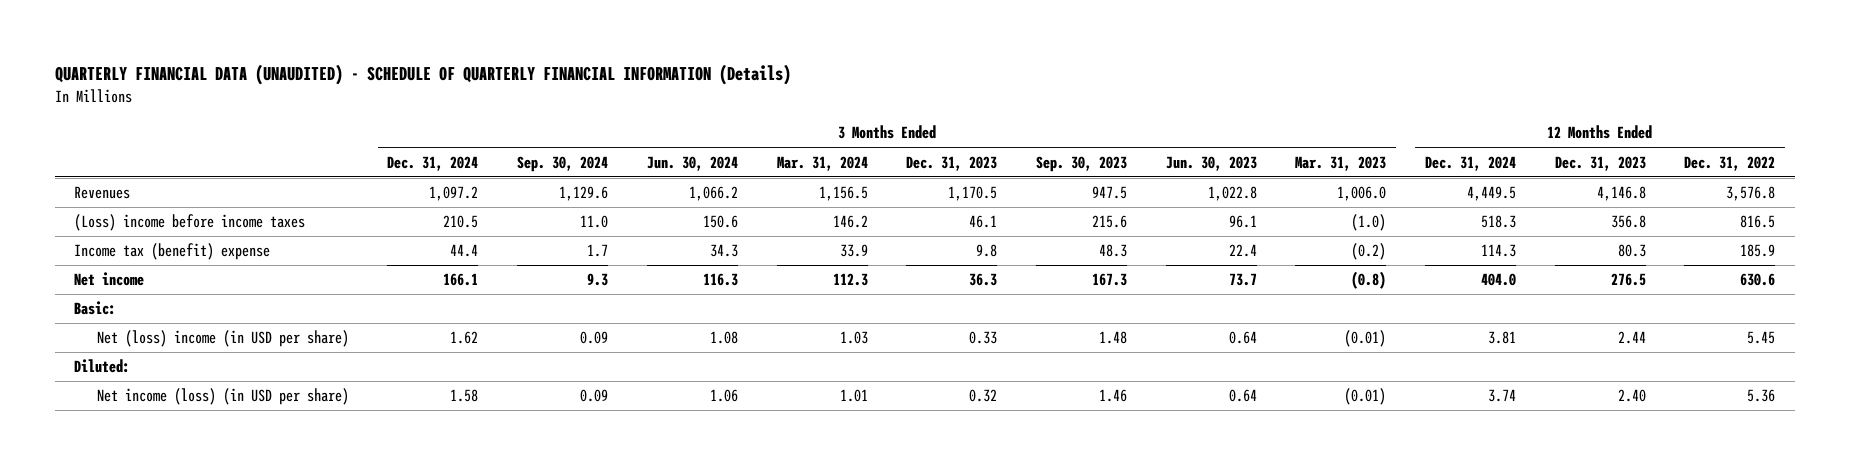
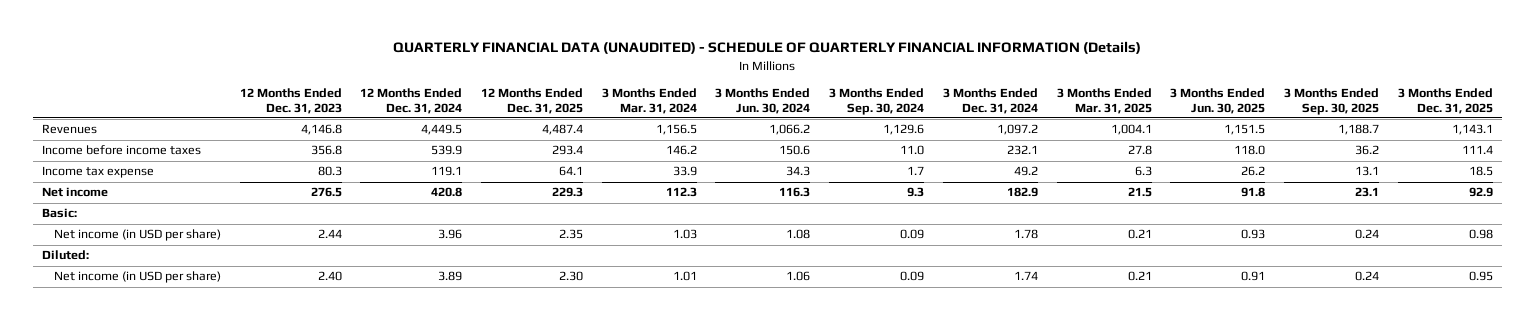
[906,155,998,171] Dec. 31, 2023 -> none
[1035,155,1127,172] Sep. 30, 2023 -> none
[1165,155,1257,171] Jun. 30, 2023 -> none
[1295,155,1387,171] Mar. 31, 2023 -> none
[1684,155,1776,171] Dec. 31, 2022 -> none
none -> [481,87,584,114] 12 Months Ended Dec. 31, 2025
none -> [1056,87,1152,114] 3 Months Ended Mar. 31, 2025
none -> [1170,87,1266,114] 3 Months Ended Jun. 30, 2025
none -> [1283,87,1379,115] 3 Months Ended Sep. 30, 2025
none -> [1397,87,1493,114] 3 Months Ended Dec. 31, 2025
[73,214,305,232] (Loss) income before income taxes -> [42,145,202,156] Income before income taxes
[443,215,479,229] 210.5 -> [1006,145,1038,156] 232.1
[1480,215,1516,229] 518.3 -> [431,145,463,156] 539.9
[73,243,270,261] Income tax (benefit) expense -> [42,166,155,179] Income tax expense
[450,244,479,258] 44.4 -> [1013,166,1038,177] 49.2
[1480,244,1516,258] 114.3 -> [431,166,463,177] 119.1
[443,273,479,287] 166.1 -> [1006,187,1038,198] 182.9
[1480,273,1516,287] 404.0 -> [431,187,463,198] 420.8
[96,330,349,348] Net (loss) income (in USD per share) -> [54,229,222,242] Net income (in USD per share)
[450,331,479,345] 1.62 -> [1013,229,1038,240] 1.78
[1487,331,1516,345] 3.81 -> [438,229,463,240] 3.96
[96,388,349,406] Net income (loss) (in USD per share) -> [54,271,222,284] Net income (in USD per share)
[450,389,479,403] 1.58 -> [1013,271,1038,281] 1.74
[1487,389,1516,403] 3.74 -> [438,271,463,282] 3.89

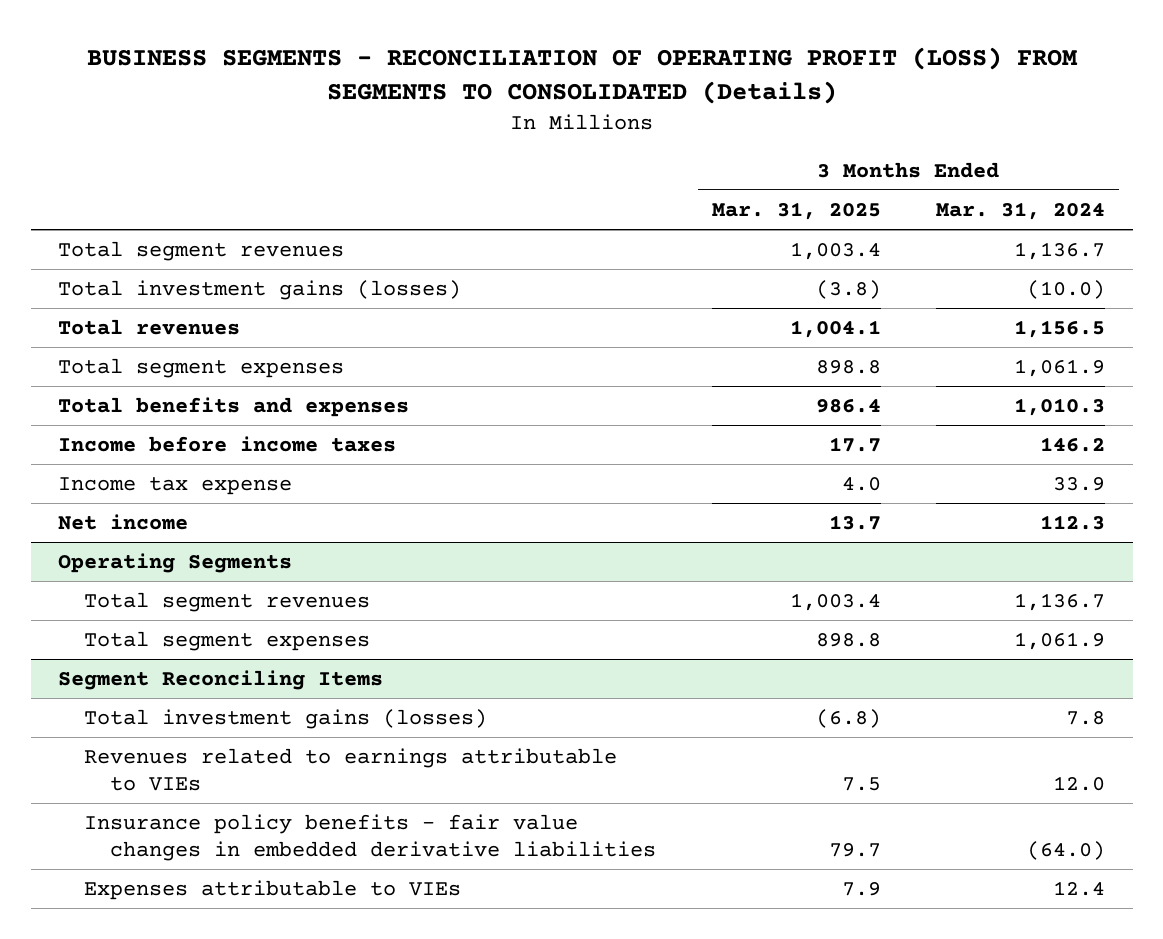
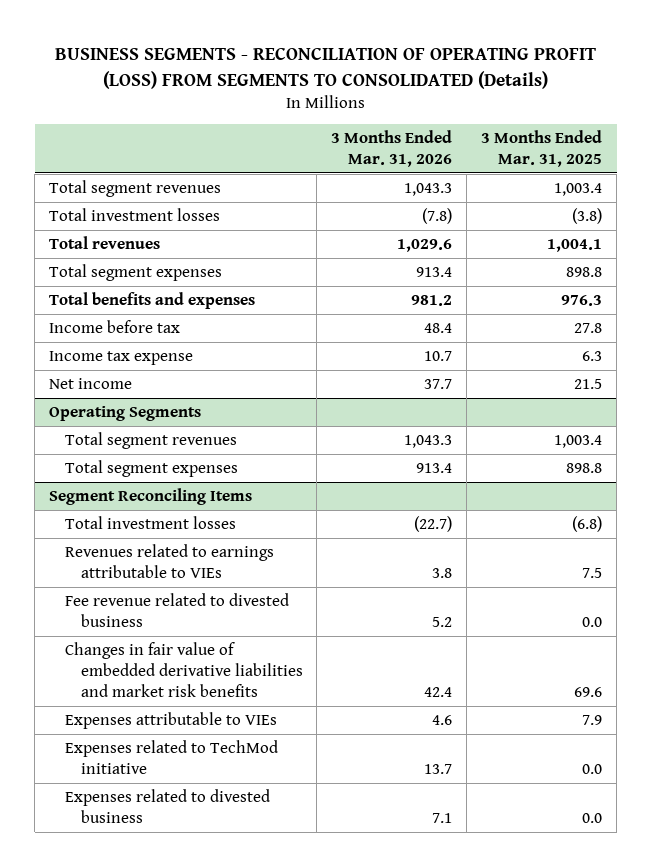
[935,201,1105,220] Mar. 31, 2024 -> none
none -> [331,130,453,167] 3 Months Ended Mar. 31, 2026
[58,279,462,300] Total investment gains (losses) -> [49,208,221,222] Total investment losses
[815,398,881,413] 986.4 -> [561,295,603,307] 976.3
[58,435,397,452] Income before income taxes -> [49,320,181,334] Income before tax
[828,436,881,452] 17.7 -> [574,323,603,334] 27.8
[841,476,881,491] 4.0 -> [582,351,603,362] 6.3
[828,514,881,530] 13.7 -> [574,379,603,390] 21.5
[84,708,488,729] Total investment gains (losses) -> [64,516,236,530] Total investment losses
none -> [64,593,289,627] Fee revenue related to divested business
[84,813,657,861] Insurance policy benefits - fair value changes in embedded derivative liabilities -> [64,642,303,697] Changes in fair value of embedded derivative liabilities and market risk benefits
[828,842,881,857] 79.7 -> [574,686,603,697] 69.6
none -> [64,740,278,774] Expenses related to TechMod initiative
none -> [64,789,270,823] Expenses related to divested business

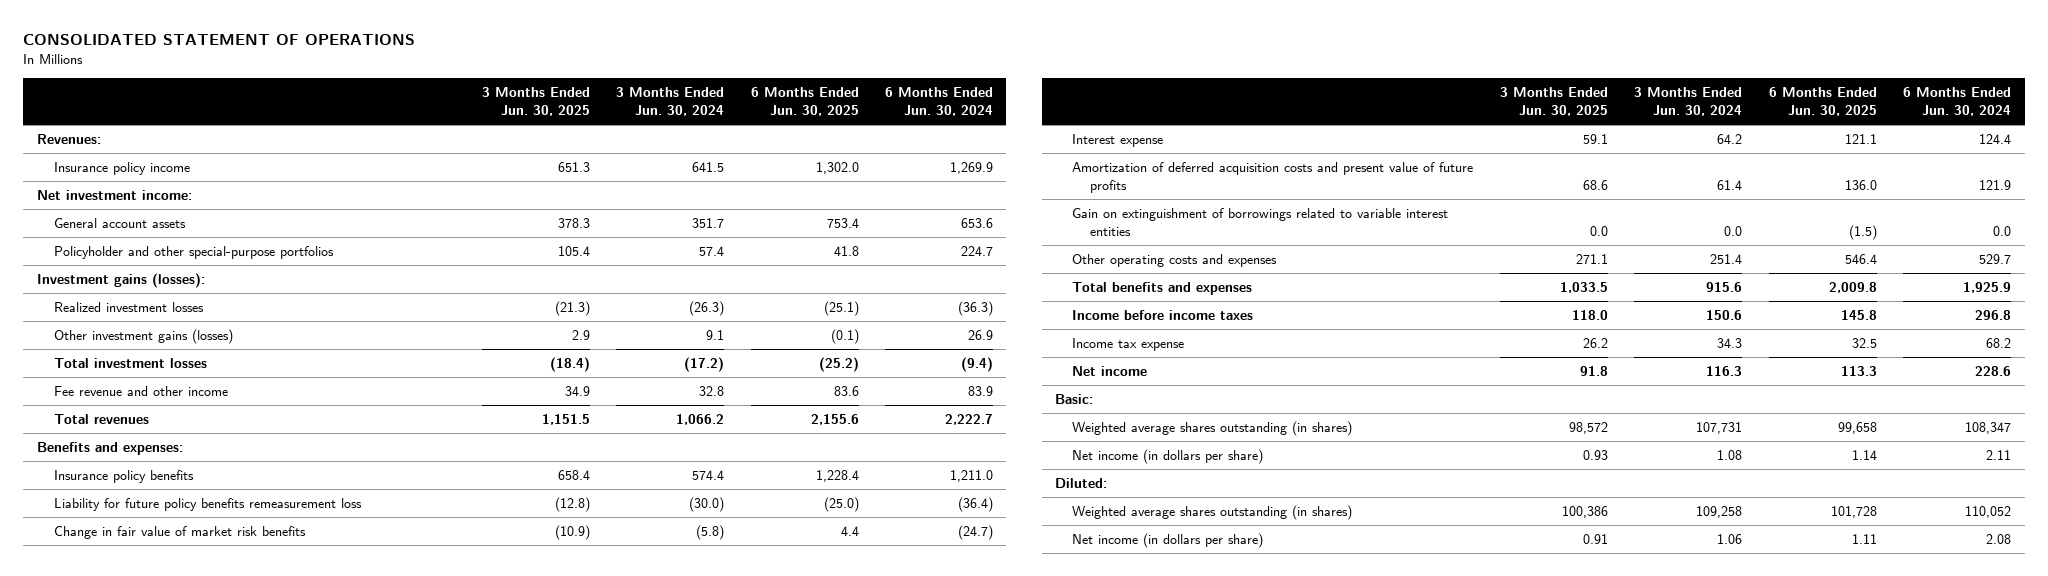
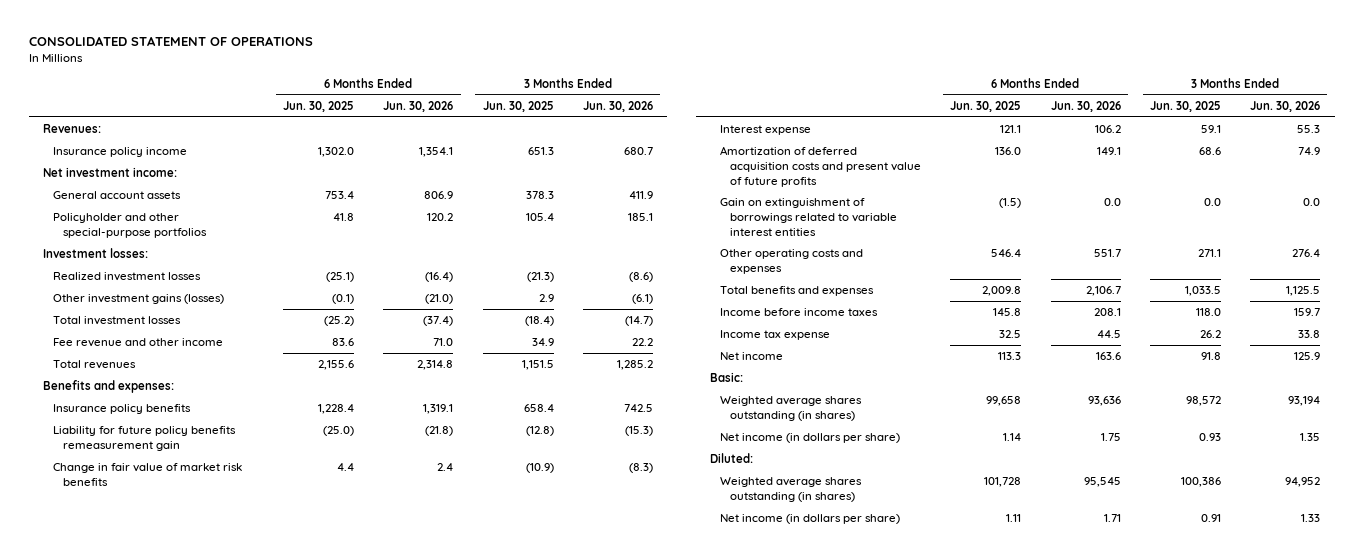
[616,87,725,117] 3 Months Ended Jun. 30, 2024 -> none
[885,87,994,117] 6 Months Ended Jun. 30, 2024 -> none
none -> [383,100,454,112] Jun. 30, 2026
none -> [582,100,653,112] Jun. 30, 2026
[36,272,205,288] Investment gains (losses): -> [43,247,149,258] Investment losses:
[54,497,363,511] Liability for future policy benefits remeasurement loss -> [53,425,237,451] Liability for future policy benefits remeasurement gain

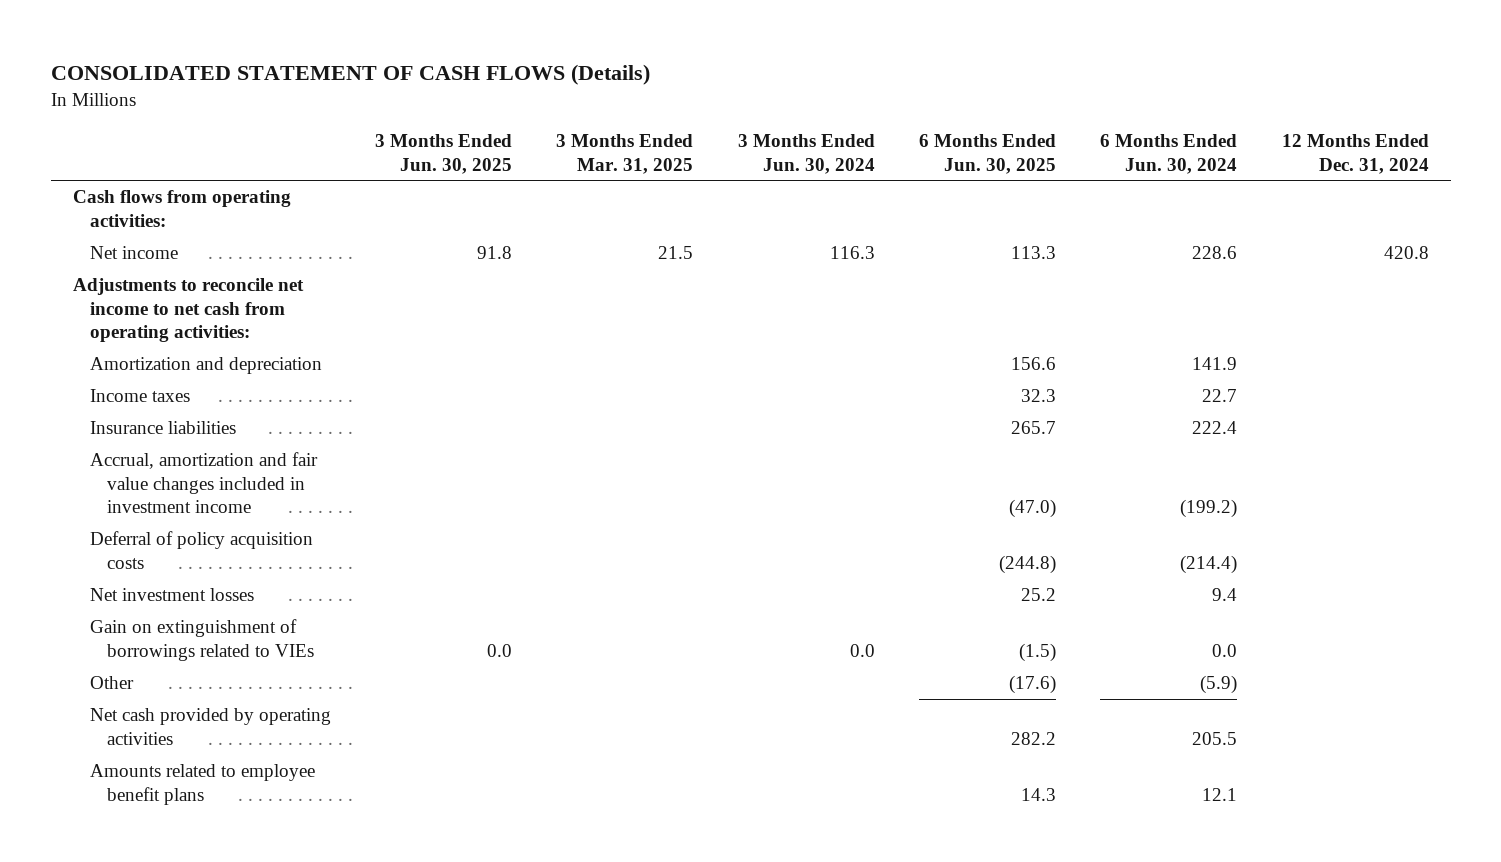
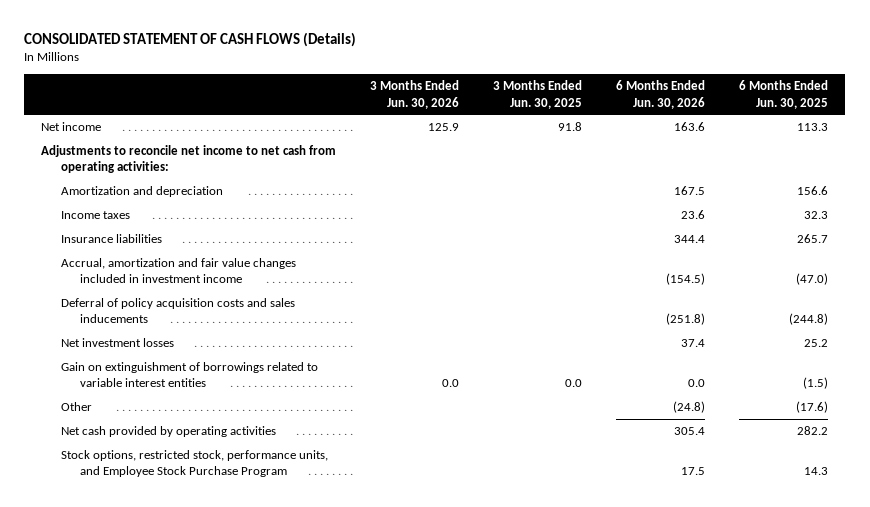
[556,134,694,174] 3 Months Ended Mar. 31, 2025 -> none
[737,134,875,174] 3 Months Ended Jun. 30, 2024 -> none
[1100,134,1238,174] 6 Months Ended Jun. 30, 2024 -> none
[1281,134,1429,174] 12 Months Ended Dec. 31, 2024 -> none
none -> [370,80,460,109] 3 Months Ended Jun. 30, 2026
none -> [616,80,706,109] 6 Months Ended Jun. 30, 2026
[72,190,291,227] Cash flows from operating activities: -> none
[89,531,313,569] Deferral of policy acquisition costs -> [60,297,295,324] Deferral of policy acquisition costs and sales inducements
[89,619,315,661] Gain on extinguishment of borrowings related to VIEs -> [60,361,318,388] Gain on extinguishment of borrowings related to variable interest entities
[89,764,315,805] Amounts related to employee benefit plans -> [60,449,328,478] Stock options, restricted stock, performance units, and Employee Stock Purchase Program

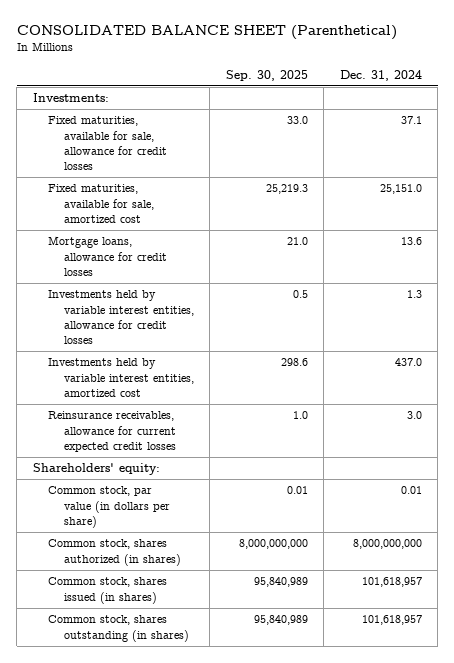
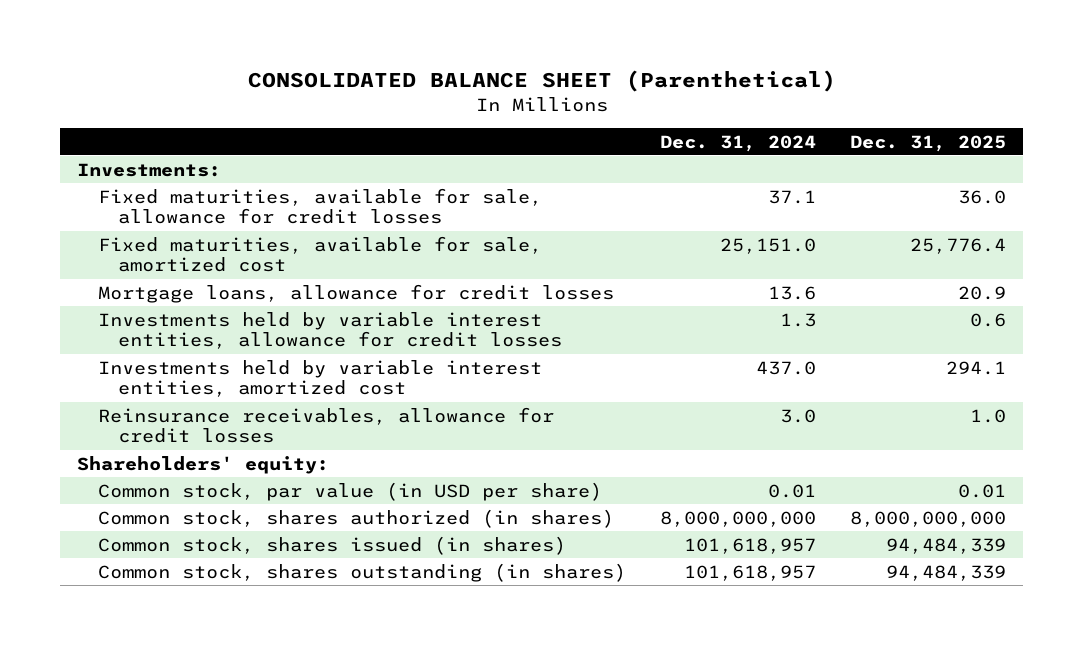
[225,69,308,81] Sep. 30, 2025 -> none
none -> [849,134,1006,152] Dec. 31, 2025
[48,411,176,453] Reinsurance receivables, allowance for current expected credit losses -> [97,406,554,444] Reinsurance receivables, allowance for credit losses
[48,486,170,529] Common stock, par value (in dollars per share) -> [97,481,602,501] Common stock, par value (in USD per share)

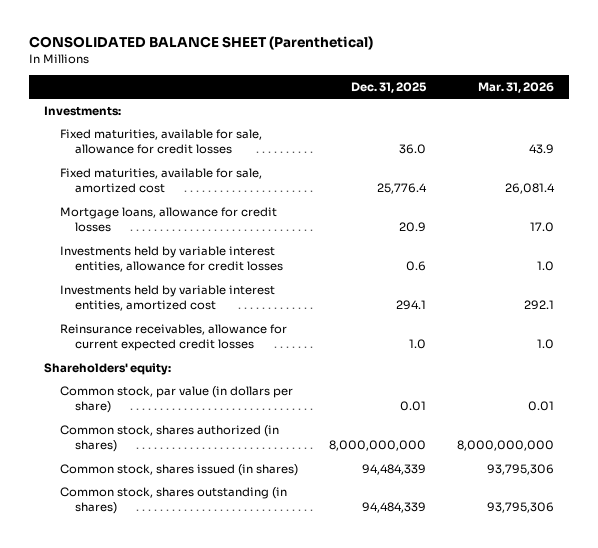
[659,134,816,152] Dec. 31, 2024 -> none
none -> [477,81,554,93] Mar. 31, 2026
[97,406,554,444] Reinsurance receivables, allowance for credit losses -> [59,324,287,352] Reinsurance receivables, allowance for current expected credit losses
[97,481,602,501] Common stock, par value (in USD per share) -> [59,386,293,414] Common stock, par value (in dollars per share)

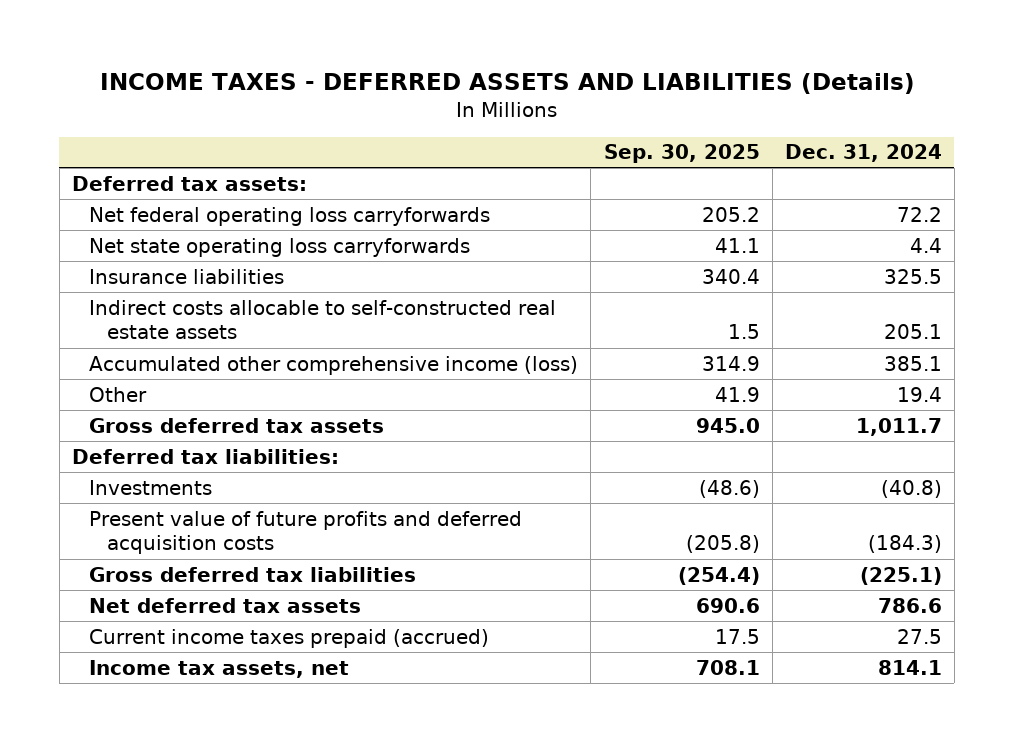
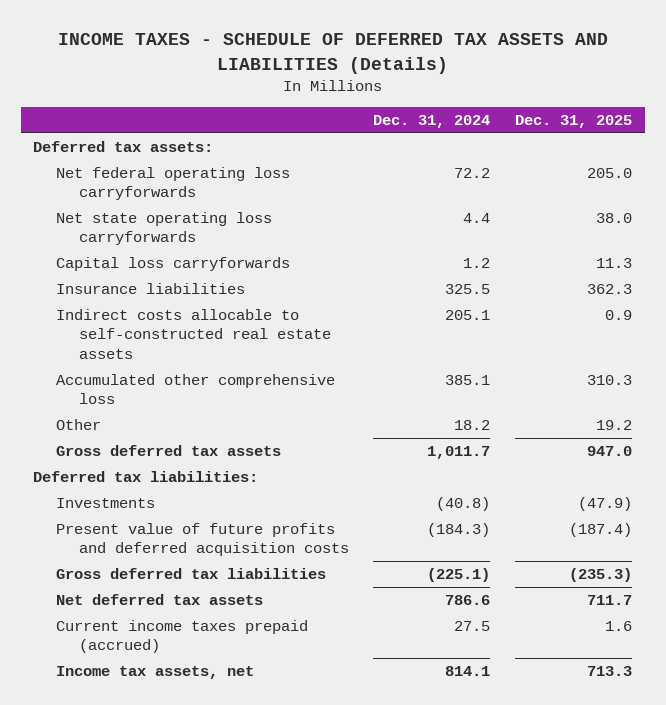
[99,72,915,94] INCOME TAXES - DEFERRED ASSETS AND LIABILITIES (Details) -> [57,33,608,74] INCOME TAXES - SCHEDULE OF DEFERRED TAX ASSETS AND LIABILITIES (Details)
[603,144,760,164] Sep. 30, 2025 -> none
none -> [515,114,633,128] Dec. 31, 2025
none -> [55,257,290,272] Capital loss carryforwards
[89,355,579,375] Accumulated other comprehensive income (loss) -> [55,374,335,405] Accumulated other comprehensive loss
[896,386,942,402] 19.4 -> [454,420,491,431] 18.2

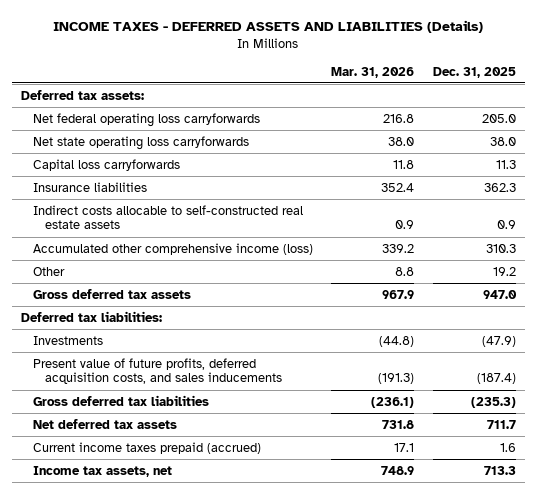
[57,33,608,74] INCOME TAXES - SCHEDULE OF DEFERRED TAX ASSETS AND LIABILITIES (Details) -> [53,20,484,34] INCOME TAXES - DEFERRED ASSETS AND LIABILITIES (Details)
[373,114,491,128] Dec. 31, 2024 -> none
none -> [331,66,415,78] Mar. 31, 2026
[55,374,335,405] Accumulated other comprehensive loss -> [32,242,313,255] Accumulated other comprehensive income (loss)
[55,523,349,557] Present value of future profits and deferred acquisition costs -> [32,357,282,385] Present value of future profits, deferred acquisition costs, and sales inducements

